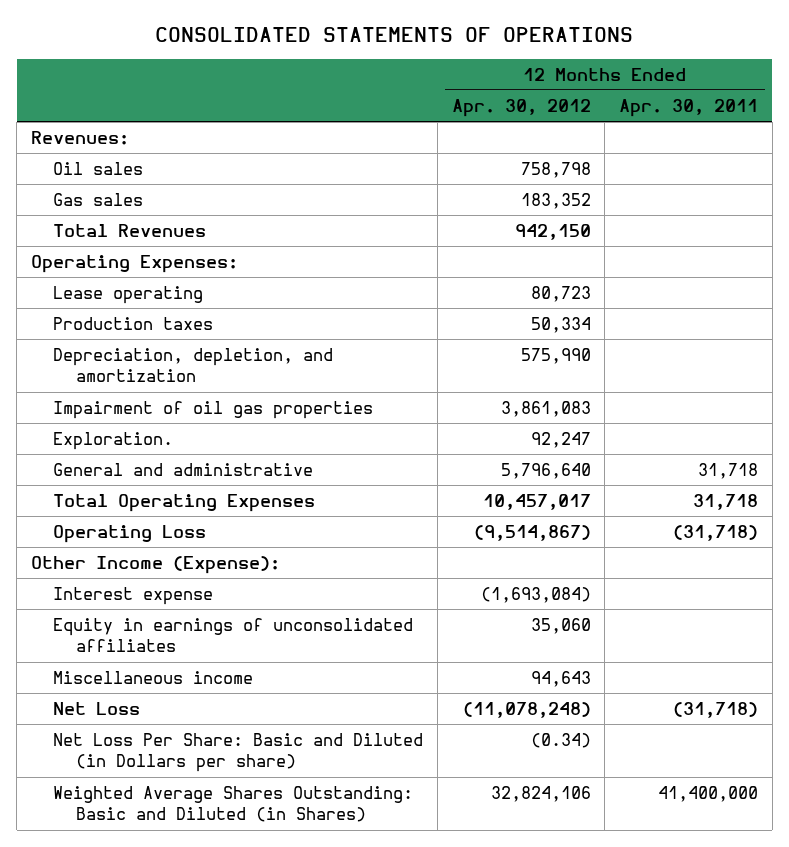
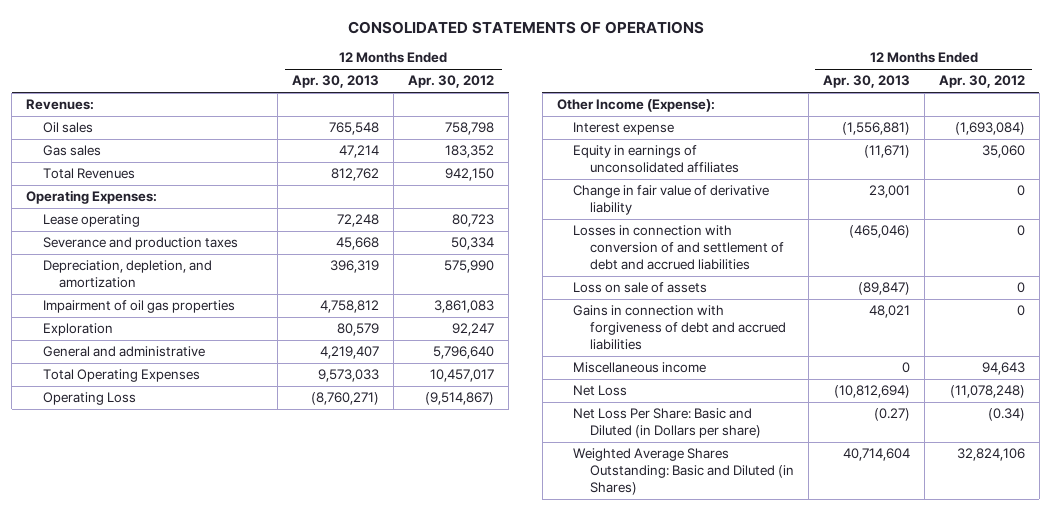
[619,98,759,117] Apr. 30, 2011 -> none
none -> [292,75,380,89] Apr. 30, 2013
[53,316,214,330] Production taxes -> [42,237,238,251] Severance and production taxes
[53,431,174,450] Exploration. -> [42,323,113,337] Exploration
none -> [573,185,770,216] Change in fair value of derivative liability
none -> [573,225,784,271] Losses in connection with conversion of and settlement of debt and accrued liabilities
none -> [573,282,708,294] Loss on sale of assets
none -> [573,305,786,351] Gains in connection with forgiveness of debt and accrued liabilities

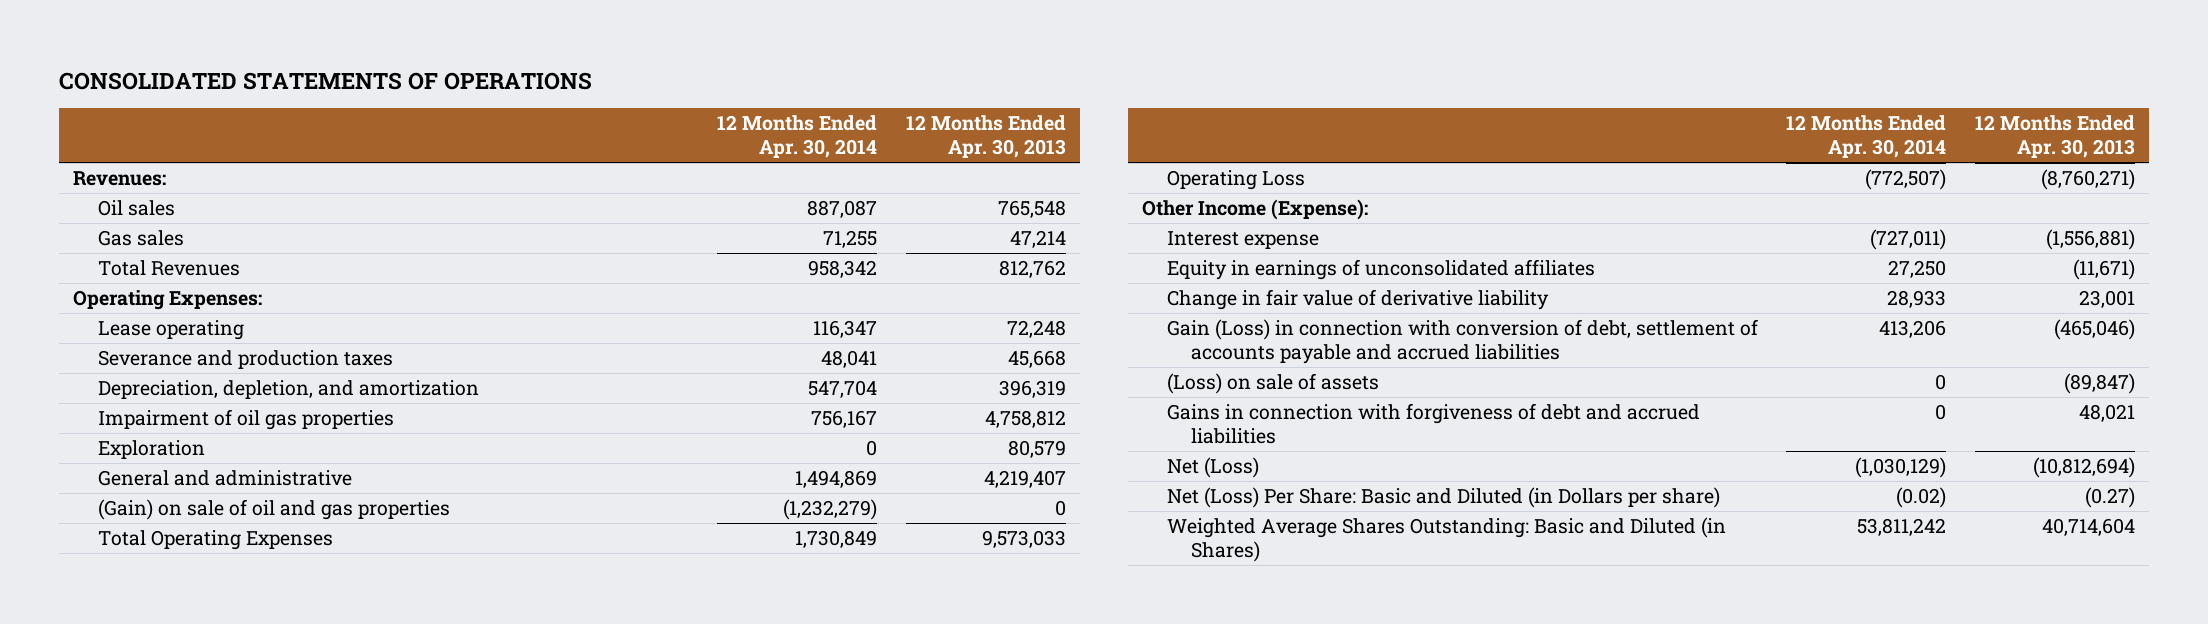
[408,75,495,89] Apr. 30, 2012 -> none
none -> [717,115,878,159] 12 Months Ended Apr. 30, 2014
none -> [97,498,450,520] (Gain) on sale of oil and gas properties
[573,225,784,271] Losses in connection with conversion of and settlement of debt and accrued liabilities -> [1166,318,1758,364] Gain (Loss) in connection with conversion of debt, settlement of accounts payable and accrued liabilities
[573,282,708,294] Loss on sale of assets -> [1166,372,1379,394] (Loss) on sale of assets
[573,362,707,374] Miscellaneous income -> none
[573,385,628,397] Net Loss -> [1166,456,1259,478] Net (Loss)
[573,408,761,439] Net Loss Per Share: Basic and Diluted (in Dollars per share) -> [1166,486,1720,508] Net (Loss) Per Share: Basic and Diluted (in Dollars per share)

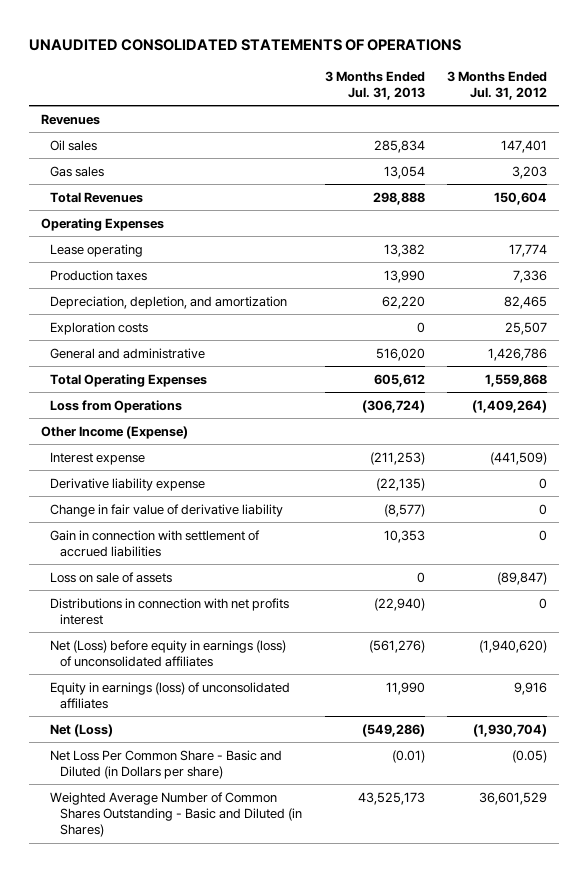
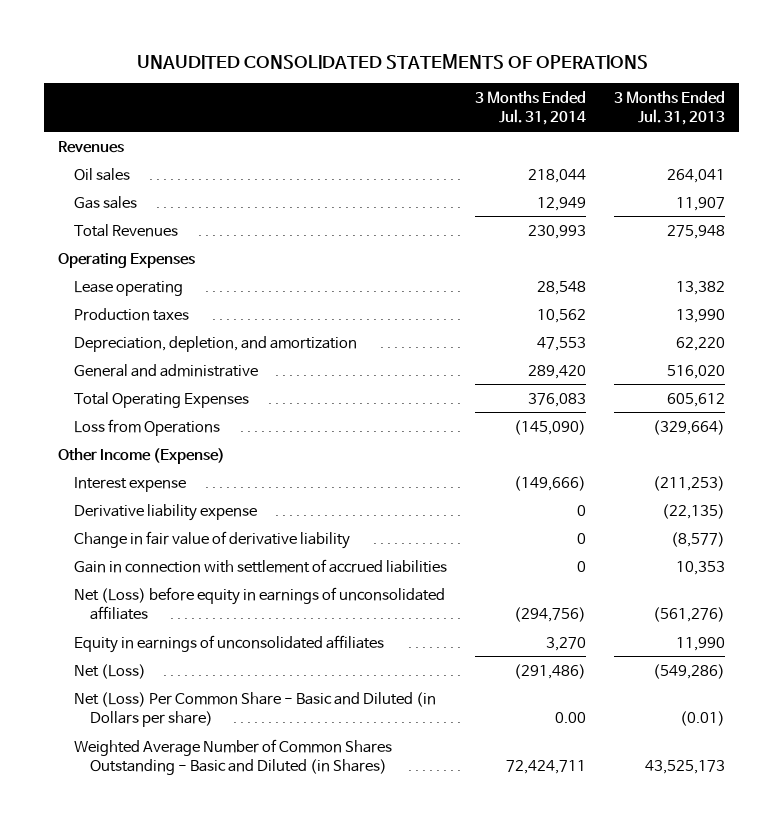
[447,70,548,101] 3 Months Ended Jul. 31, 2012 -> none
none -> [475,91,587,126] 3 Months Ended Jul. 31, 2014
[373,139,425,153] 285,834 -> [666,168,725,183] 264,041
[383,165,425,179] 13,054 -> [675,196,725,211] 11,907
[372,191,425,205] 298,888 -> [666,224,725,239] 275,948
[50,321,149,335] Exploration costs -> none
[361,399,425,413] (306,724) -> [652,419,725,435] (329,664)
[50,571,173,583] Loss on sale of assets -> none
[50,597,290,625] Distributions in connection with net profits interest -> none
[50,639,287,667] Net (Loss) before equity in earnings (loss) of unconsolidated affiliates -> [74,586,446,621] Net (Loss) before equity in earnings of unconsolidated affiliates
[50,681,291,709] Equity in earnings (loss) of unconsolidated affiliates -> [74,634,385,653] Equity in earnings of unconsolidated affiliates
[50,749,283,779] Net Loss Per Common Share - Basic and Diluted (in Dollars per share) -> [74,691,437,728] Net (Loss) Per Common Share - Basic and Diluted (in Dollars per share)

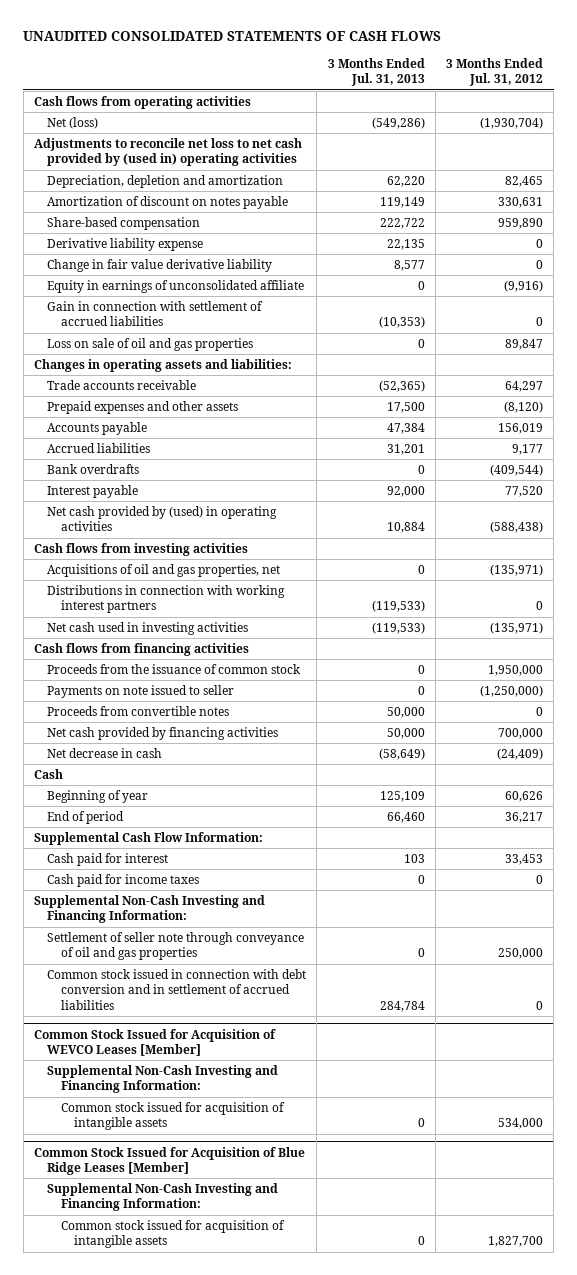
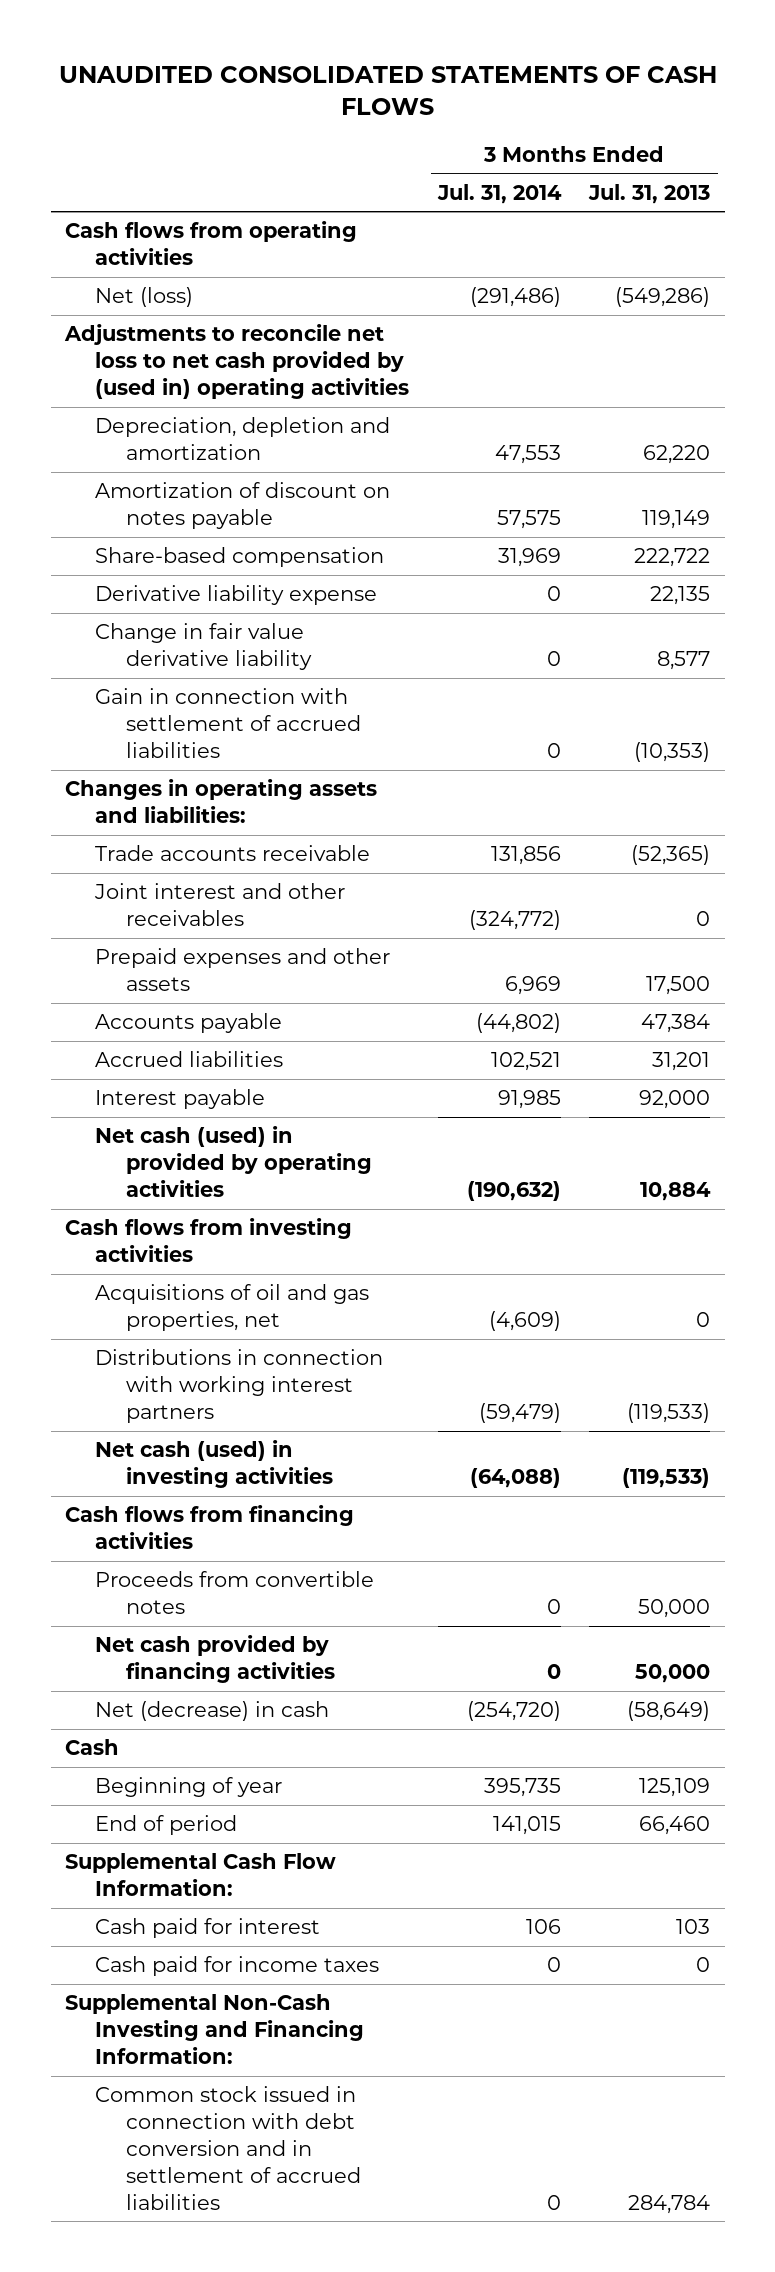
[446,58,544,87] 3 Months Ended Jul. 31, 2012 -> none
none -> [436,183,562,204] Jul. 31, 2014
[47,279,305,293] Equity in earnings of unconsolidated affiliate -> none
[47,337,254,351] Loss on sale of oil and gas properties -> none
none -> [94,883,346,927] Joint interest and other receivables
[47,463,140,474] Bank overdrafts -> none
[47,505,278,532] Net cash provided by (used) in operating activities -> [95,1126,372,1198] Net cash (used) in provided by operating activities
[47,621,249,635] Net cash used in investing activities -> [95,1440,333,1489] Net cash (used) in investing activities
[47,663,302,674] Proceeds from the issuance of common stock -> none
[47,684,235,698] Payments on note issued to seller -> none
[47,747,163,758] Net decrease in cash -> [95,1701,330,1722] Net (decrease) in cash
[47,931,305,961] Settlement of seller note through conveyance of oil and gas properties -> none
[33,1028,276,1056] Common Stock Issued for Acquisition of WEVCO Leases [Member] -> none
[47,1064,279,1094] Supplemental Non-Cash Investing and Financing Information: -> none
[60,1101,285,1131] Common stock issued for acquisition of intangible assets -> none
[33,1146,305,1175] Common Stock Issued for Acquisition of Blue Ridge Leases [Member] -> none
[47,1182,279,1212] Supplemental Non-Cash Investing and Financing Information: -> none
[60,1219,285,1249] Common stock issued for acquisition of intangible assets -> none

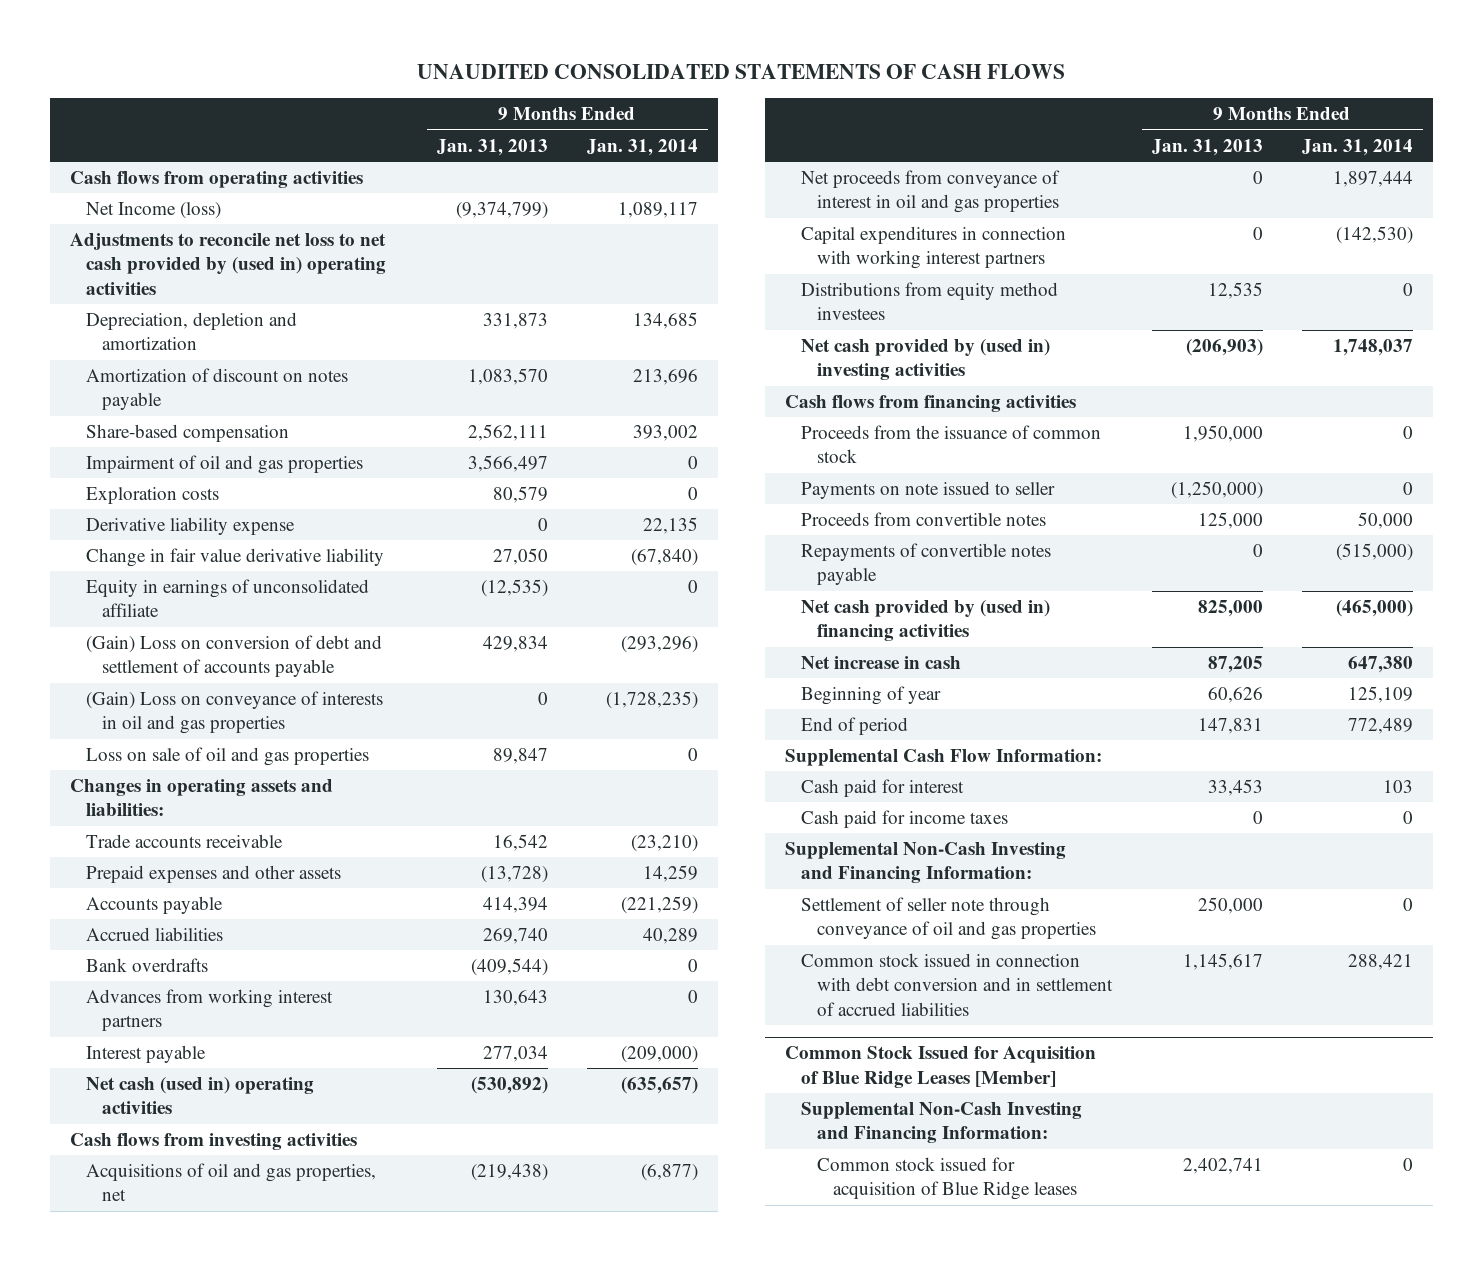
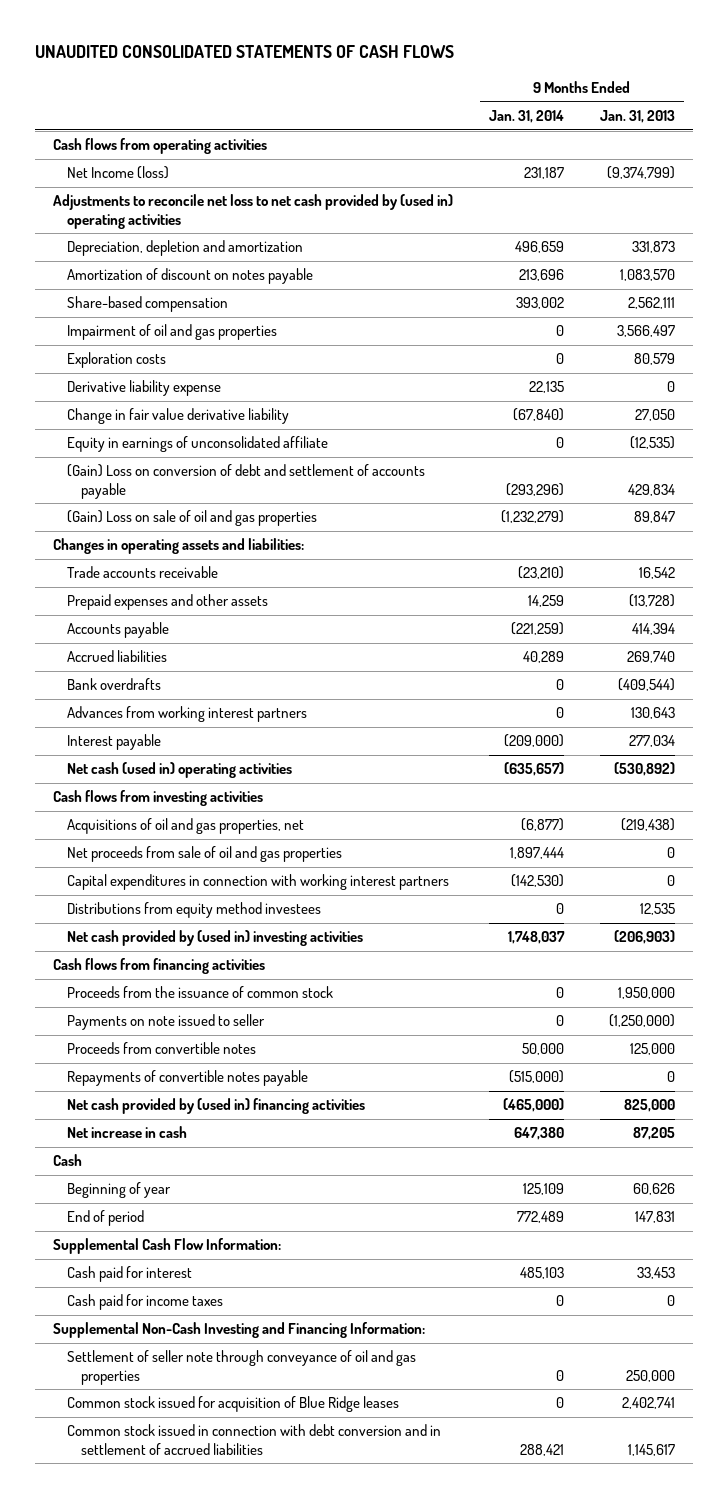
[618,201,699,218] 1,089,117 -> [523,167,564,180] 231,187
[633,311,699,329] 134,685 -> [514,241,564,254] 496,659
[86,690,384,735] (Gain) Loss on conveyance of interests in oil and gas properties -> none
[86,746,370,766] Loss on sale of oil and gas properties -> [67,510,318,527] (Gain) Loss on sale of oil and gas properties
[688,747,699,761] 0 -> [500,510,564,524] (1,232,279)
[800,169,1060,214] Net proceeds from conveyance of interest in oil and gas properties -> [67,846,343,863] Net proceeds from sale of oil and gas properties
none -> [53,1154,83,1167] Cash
[1382,779,1413,793] 103 -> [519,1267,564,1280] 485,103
[784,1046,1096,1088] Common Stock Issued for Acquisition of Blue Ridge Leases [Member] -> none
[800,1101,1082,1144] Supplemental Non-Cash Investing and Financing Information: -> none
[800,952,1114,1016] Common stock issued in connection with debt conversion and in settlement of accrued liabilities -> [67,1424,442,1455] Common stock issued in connection with debt conversion and in settlement of accrued liabilities

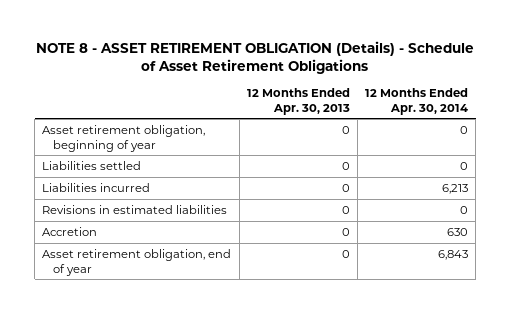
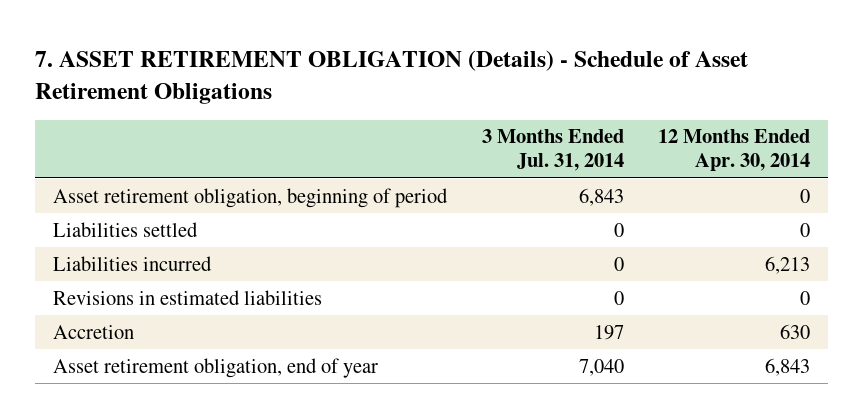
[36,40,475,74] NOTE 8 - ASSET RETIREMENT OBLIGATION (Details) - Schedule of Asset Retirement Obligations -> [35,50,749,105] 7. ASSET RETIREMENT OBLIGATION (Details) - Schedule of Asset Retirement Obligations
[246,87,350,115] 12 Months Ended Apr. 30, 2013 -> none
none -> [481,129,624,172] 3 Months Ended Jul. 31, 2014
[42,124,206,152] Asset retirement obligation, beginning of year -> [52,187,448,208] Asset retirement obligation, beginning of period

